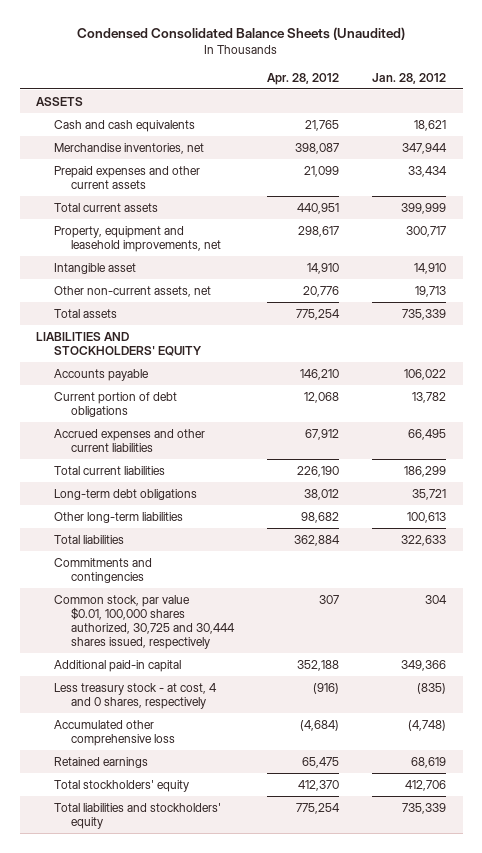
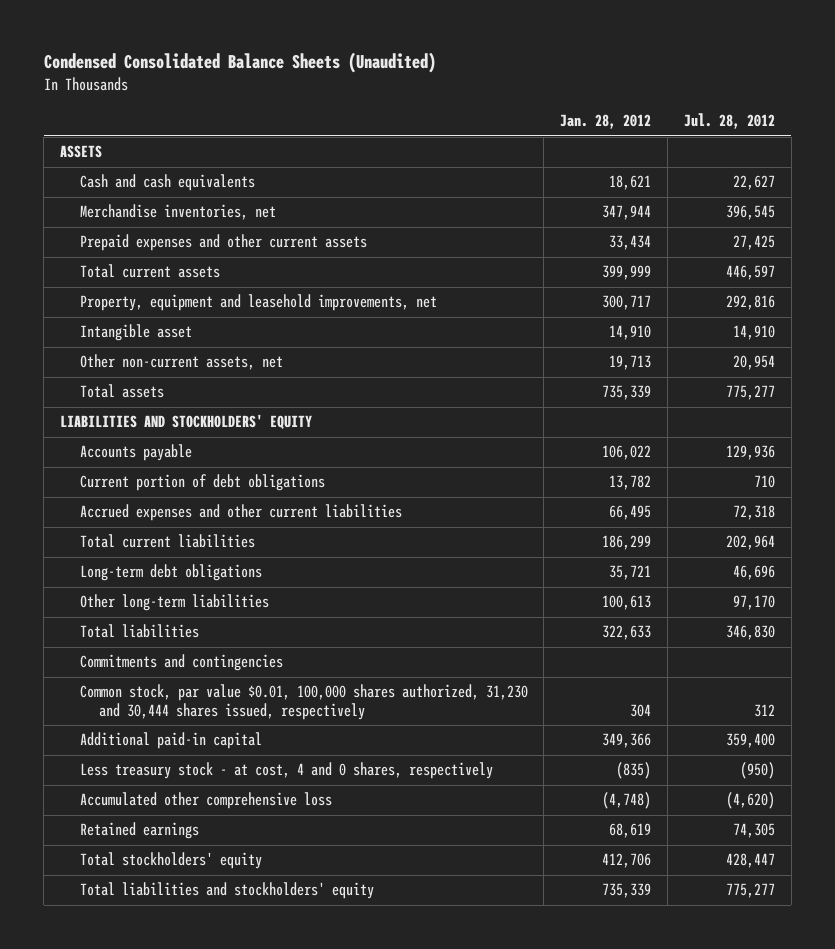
[266,72,339,85] Apr. 28, 2012 -> none
none -> [683,113,775,130] Jul. 28, 2012
[53,594,235,650] Common stock, par value $0.01, 100,000 shares authorized, 30,725 and 30,444 shares issued, respectively -> [79,684,528,720] Common stock, par value $0.01, 100,000 shares authorized, 31,230 and 30,444 shares issued, respectively

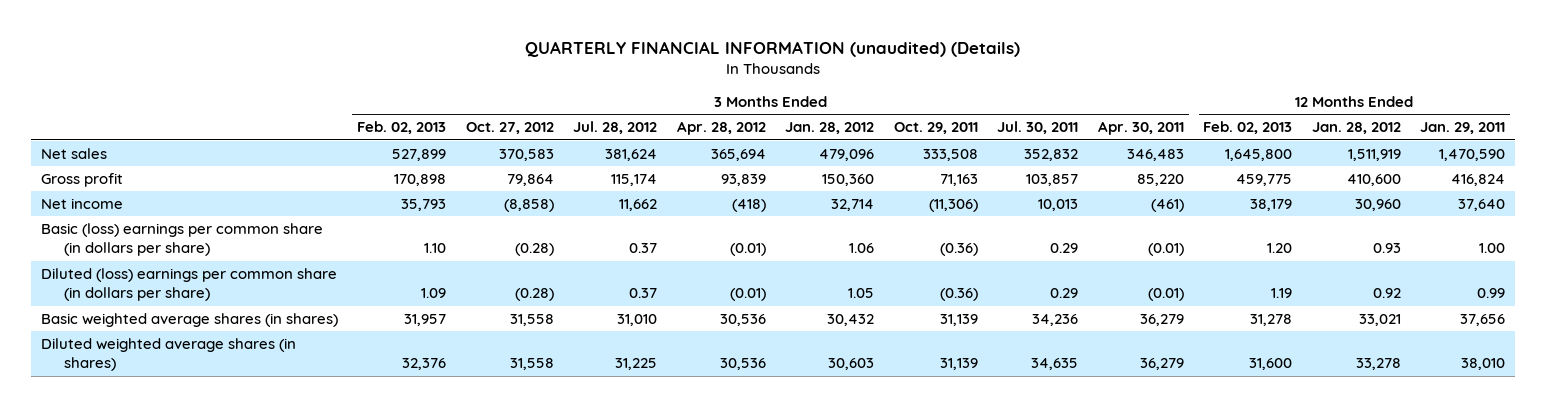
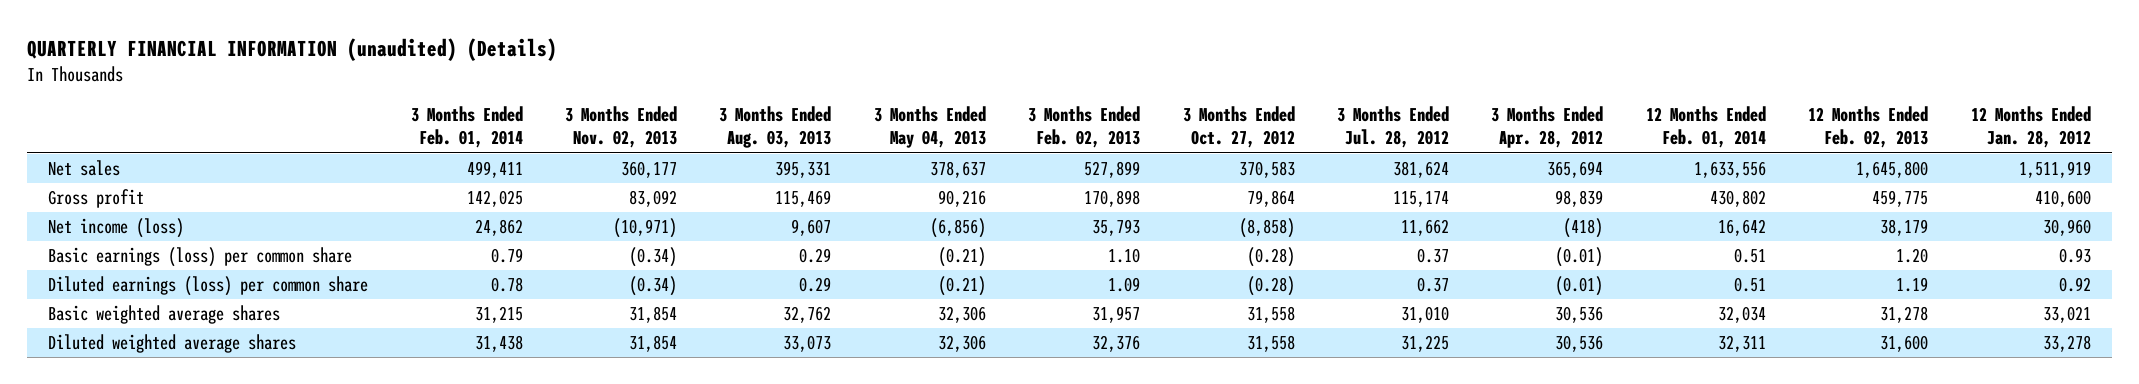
[785,122,875,135] Jan. 28, 2012 -> none
[893,122,978,135] Oct. 29, 2011 -> none
[997,121,1079,135] Jul. 30, 2011 -> none
[1097,121,1184,136] Apr. 30, 2011 -> none
[1420,122,1506,135] Jan. 29, 2011 -> none
none -> [410,105,523,149] 3 Months Ended Feb. 01, 2014
none -> [565,105,678,149] 3 Months Ended Nov. 02, 2013
none -> [719,105,832,149] 3 Months Ended Aug. 03, 2013
none -> [873,105,986,149] 3 Months Ended May 04, 2013
none -> [1645,105,1766,149] 12 Months Ended Feb. 01, 2014
[720,173,766,186] 93,839 -> [1555,190,1604,208] 98,839
[40,197,123,209] Net income -> [48,218,185,239] Net income (loss)
[40,222,323,257] Basic (loss) earnings per common share (in dollars per share) -> [48,247,353,268] Basic earnings (loss) per common share
[40,267,337,302] Diluted (loss) earnings per common share (in dollars per share) -> [48,276,369,297] Diluted earnings (loss) per common share
[40,312,338,327] Basic weighted average shares (in shares) -> [48,305,281,325] Basic weighted average shares
[40,337,296,372] Diluted weighted average shares (in shares) -> [48,334,297,354] Diluted weighted average shares

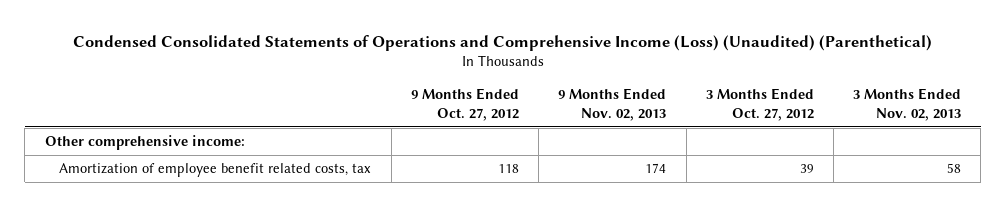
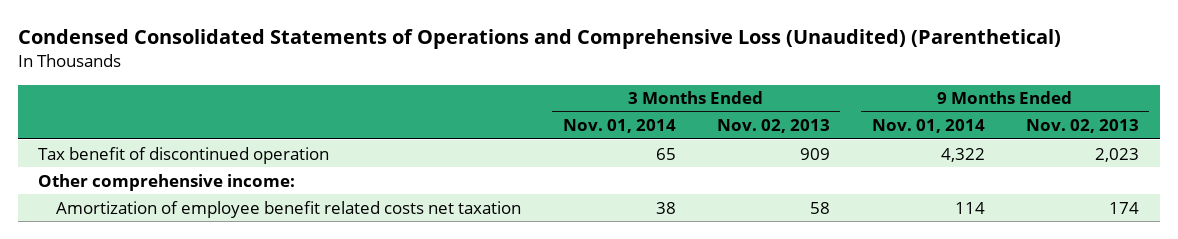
[72,35,932,52] Condensed Consolidated Statements of Operations and Comprehensive Income (Loss) (Unaudited) (Parenthetical) -> [17,29,1061,50] Condensed Consolidated Statements of Operations and Comprehensive Loss (Unaudited) (Parenthetical)
[410,88,519,121] 9 Months Ended Oct. 27, 2012 -> none
[705,88,814,121] 3 Months Ended Oct. 27, 2012 -> none
none -> [562,119,676,134] Nov. 01, 2014
none -> [871,119,985,134] Nov. 01, 2014
none -> [38,146,330,164] Tax benefit of discontinued operation
[59,163,372,178] Amortization of employee benefit related costs, tax -> [56,200,522,218] Amortization of employee benefit related costs net taxation

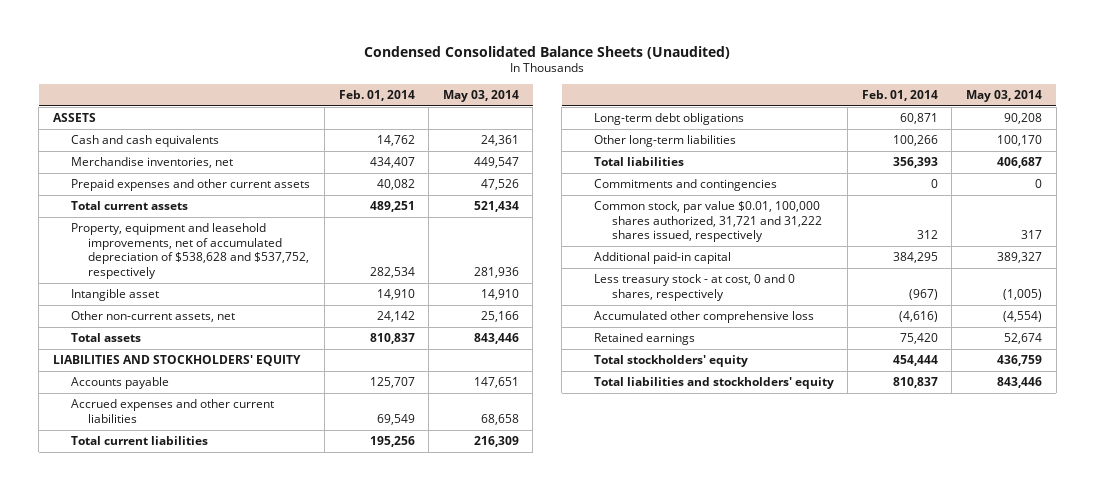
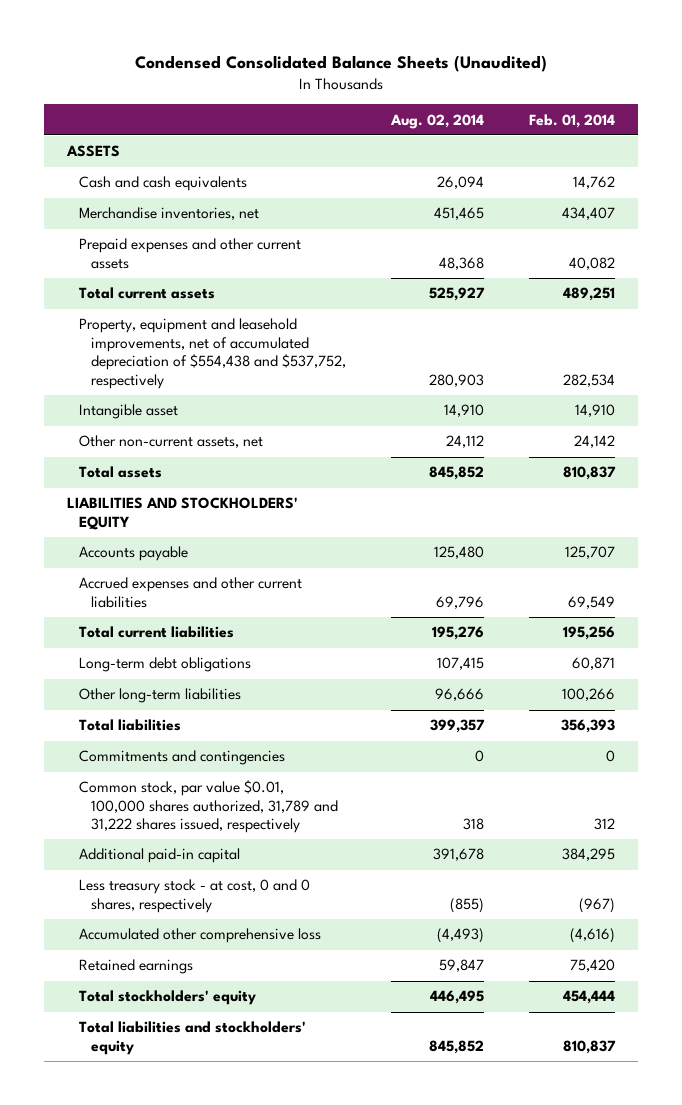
[442,89,519,102] May 03, 2014 -> none
none -> [390,113,485,129] Aug. 02, 2014
[70,223,310,280] Property, equipment and leasehold improvements, net of accumulated depreciation of $538,628 and $537,752, respectively -> [79,318,347,389] Property, equipment and leasehold improvements, net of accumulated depreciation of $554,438 and $537,752, respectively
[593,201,822,243] Common stock, par value $0.01, 100,000 shares authorized, 31,721 and 31,222 shares issued, respectively -> [79,780,339,834] Common stock, par value $0.01, 100,000 shares authorized, 31,789 and 31,222 shares issued, respectively

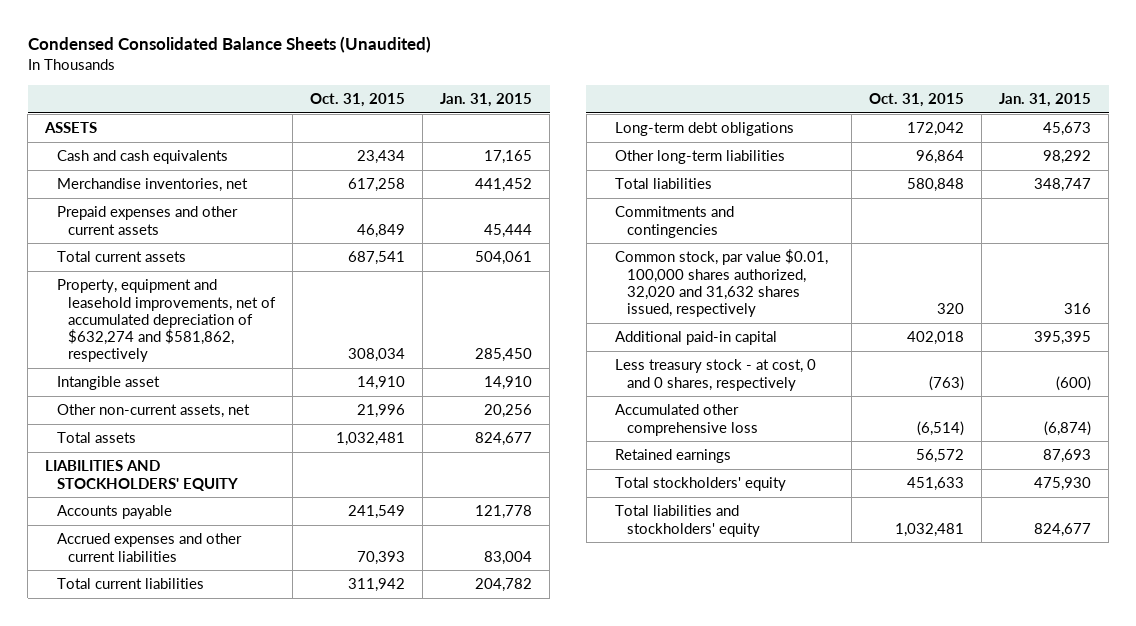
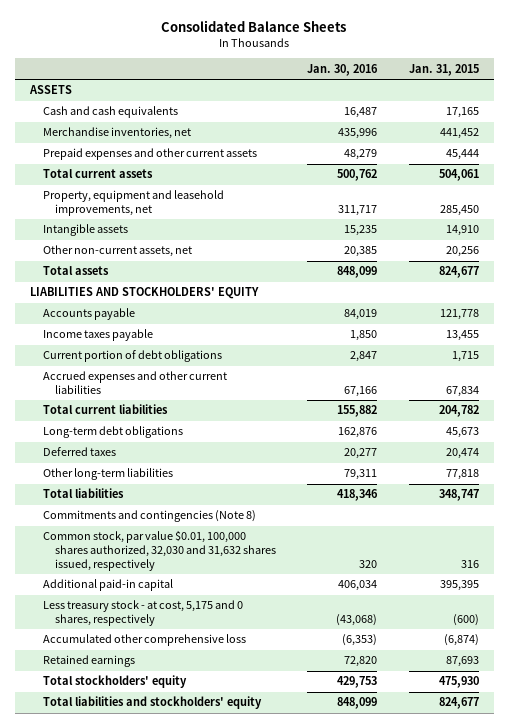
[27,36,431,54] Condensed Consolidated Balance Sheets (Unaudited) -> [161,20,347,33] Consolidated Balance Sheets
[310,92,406,107] Oct. 31, 2015 -> none
none -> [307,63,379,76] Jan. 30, 2016
[56,279,276,363] Property, equipment and leasehold improvements, net of accumulated depreciation of $632,274 and $581,862, respectively -> [42,190,224,217] Property, equipment and leasehold improvements, net
[56,376,160,391] Intangible asset -> [42,224,128,237] Intangible assets
none -> [42,329,153,342] Income taxes payable
none -> [42,350,222,363] Current portion of debt obligations
[484,550,533,565] 83,004 -> [445,386,479,398] 67,834
none -> [42,447,116,457] Deferred taxes
[1043,150,1092,165] 98,292 -> [445,469,479,481] 77,818
[615,206,735,238] Commitments and contingencies -> [42,510,256,523] Commitments and contingencies (Note 8)
[615,249,829,318] Common stock, par value $0.01, 100,000 shares authorized, 32,020 and 31,632 shares issued, respectively -> [42,530,277,571] Common stock, par value $0.01, 100,000 shares authorized, 32,030 and 31,632 shares issued, respectively
[615,359,817,391] Less treasury stock - at cost, 0 and 0 shares, respectively -> [42,600,243,627] Less treasury stock - at cost, 5,175 and 0 shares, respectively

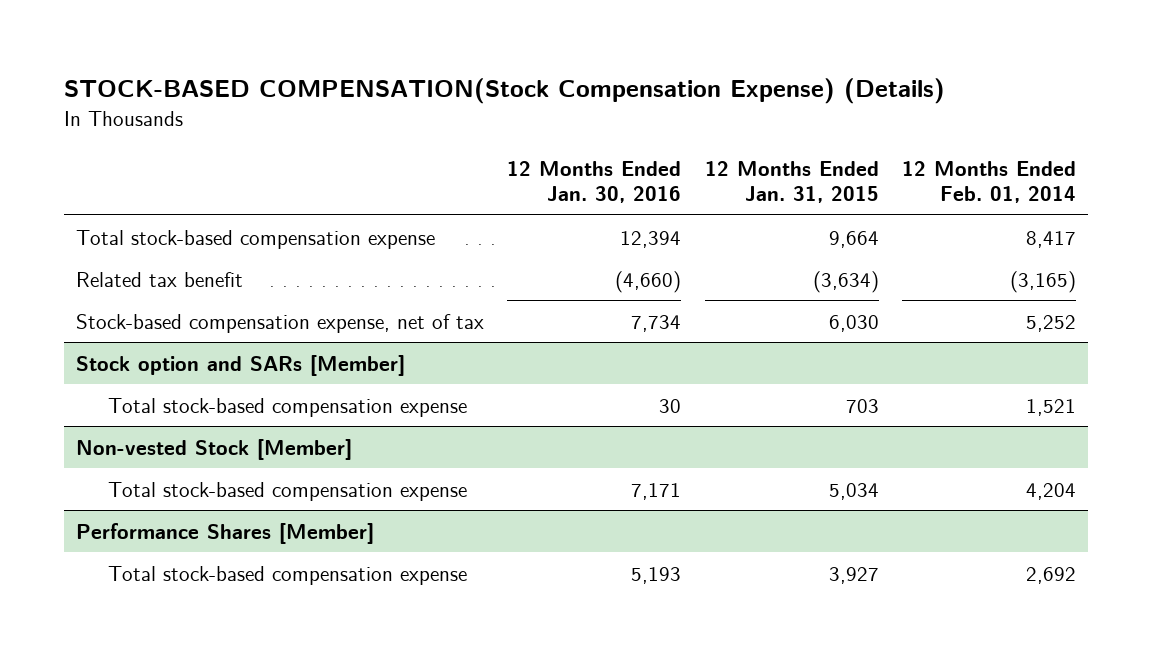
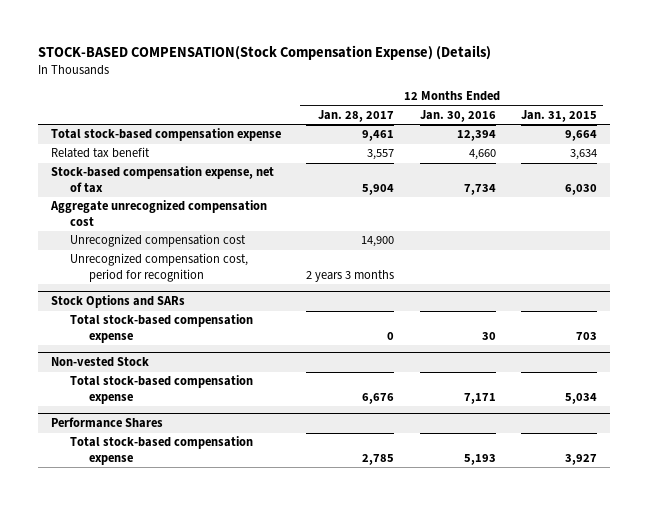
[901,160,1076,203] 12 Months Ended Feb. 01, 2014 -> none
none -> [318,109,395,122] Jan. 28, 2017
[615,270,682,293] (4,660) -> [468,149,496,161] 4,660
[812,270,879,293] (3,634) -> [569,149,597,161] 3,634
none -> [49,200,267,227] Aggregate unrecognized compensation cost
none -> [69,234,246,248] Unrecognized compensation cost
none -> [69,253,248,283] Unrecognized compensation cost, period for recognition
[76,354,406,376] Stock option and SARs [Member] -> [50,295,185,309] Stock Options and SARs
[76,438,353,460] Non-vested Stock [Member] -> [50,357,149,368] Non-vested Stock
[76,522,375,544] Performance Shares [Member] -> [50,417,163,429] Performance Shares

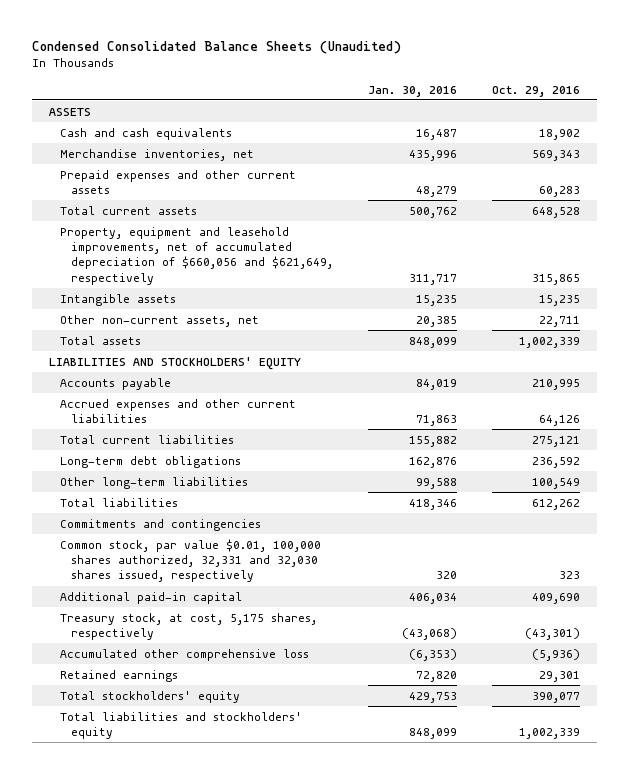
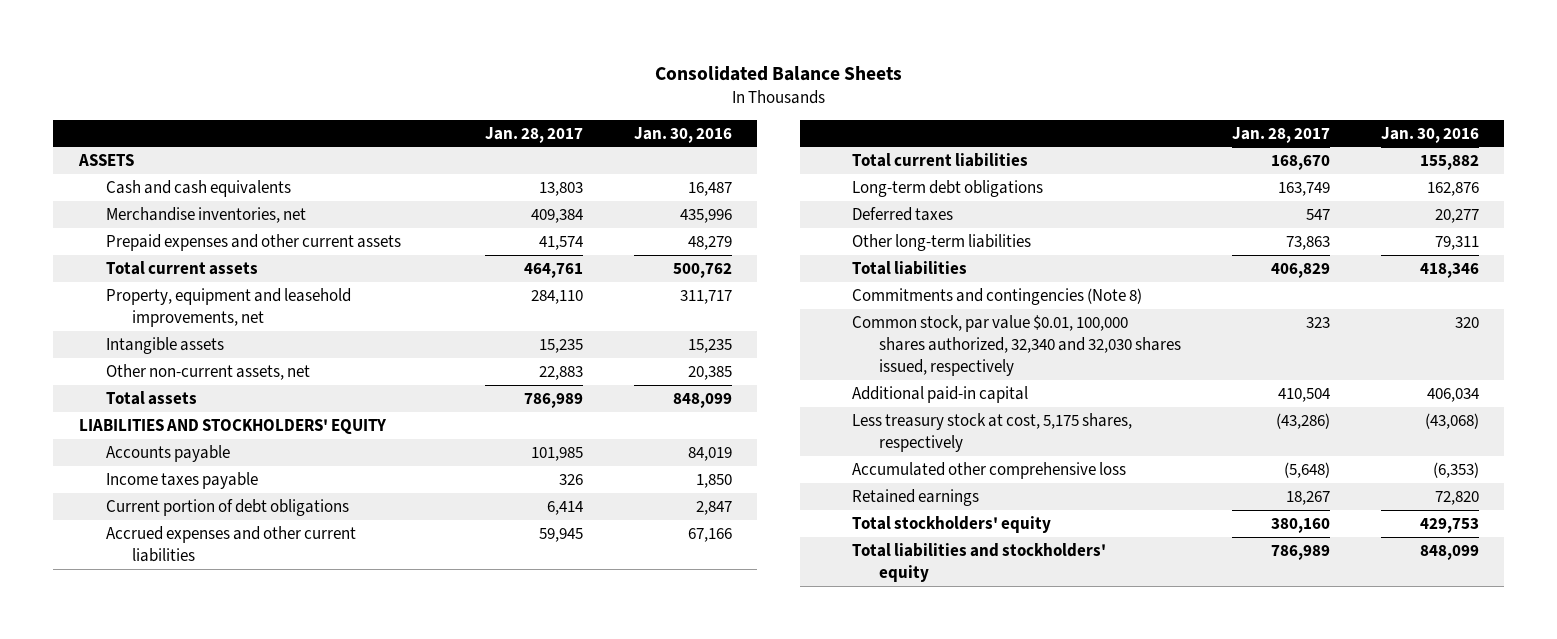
[31,40,401,54] Condensed Consolidated Balance Sheets (Unaudited) -> [654,65,902,81] Consolidated Balance Sheets
[491,85,580,97] Oct. 29, 2016 -> none
none -> [485,126,584,143] Jan. 28, 2017
[60,226,333,285] Property, equipment and leasehold improvements, net of accumulated depreciation of $660,056 and $621,649, respectively -> [105,287,351,327] Property, equipment and leasehold improvements, net
none -> [105,471,258,489] Income taxes payable
none -> [105,498,349,516] Current portion of debt obligations
[415,415,457,427] 71,863 -> [688,527,733,542] 67,166
none -> [852,206,954,221] Deferred taxes
[415,477,457,489] 99,588 -> [1434,235,1479,250] 79,311
[60,518,262,531] Commitments and contingencies -> [852,287,1143,305] Commitments and contingencies (Note 8)
[60,538,322,583] Common stock, par value $0.01, 100,000 shares authorized, 32,331 and 32,030 shares issued, respectively -> [852,314,1181,377] Common stock, par value $0.01, 100,000 shares authorized, 32,340 and 32,030 shares issued, respectively
[60,612,318,641] Treasury stock, at cost, 5,175 shares, respectively -> [852,412,1133,452] Less treasury stock at cost, 5,175 shares, respectively

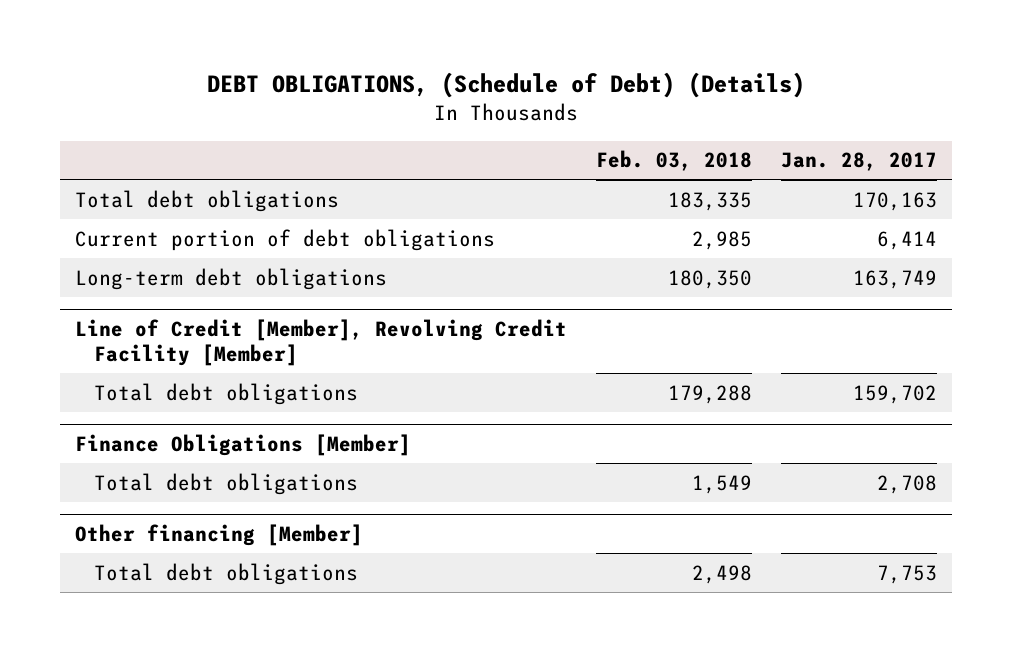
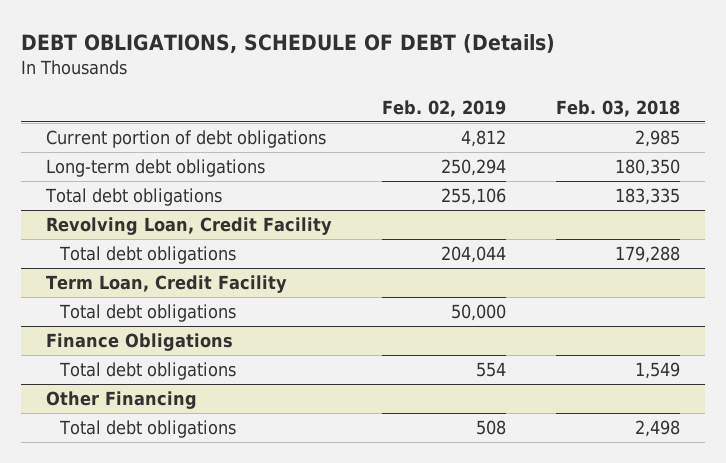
[206,72,805,99] DEBT OBLIGATIONS, (Schedule of Debt) (Details) -> [21,33,556,53] DEBT OBLIGATIONS, SCHEDULE OF DEBT (Details)
[781,152,938,172] Jan. 28, 2017 -> none
none -> [382,99,507,117] Feb. 02, 2019
[74,319,567,367] Line of Credit [Member], Revolving Credit Facility [Member] -> none
[74,189,339,212] Total debt obligations -> [45,188,223,207] Total debt obligations
none -> [46,217,333,236] Revolving Loan, Credit Facility
none -> [46,275,288,294] Term Loan, Credit Facility
none -> [59,304,237,323] Total debt obligations
[74,434,411,457] Finance Obligations [Member] -> [46,333,234,352] Finance Obligations
[74,524,363,547] Other financing [Member] -> [46,391,198,410] Other Financing

